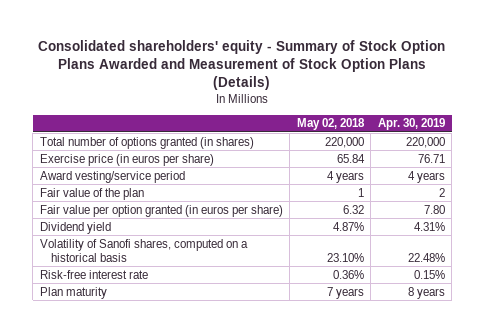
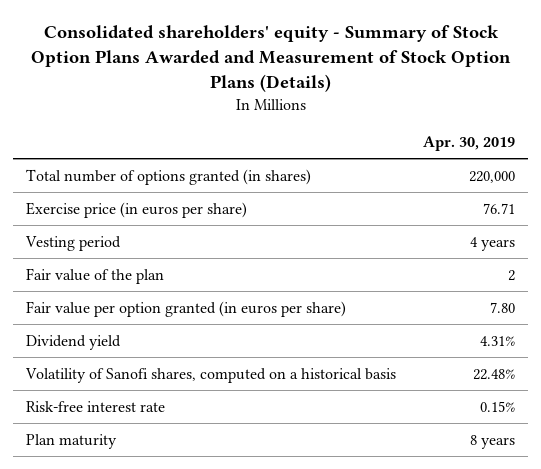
[296,118,365,131] May 02, 2018 -> none
[39,170,185,183] Award vesting/service period -> [25,235,122,251] Vesting period

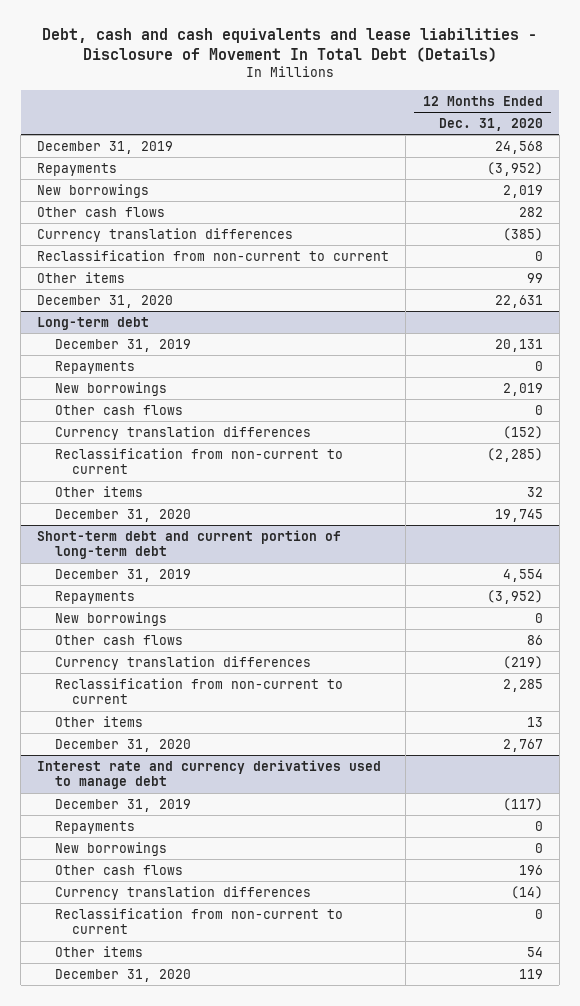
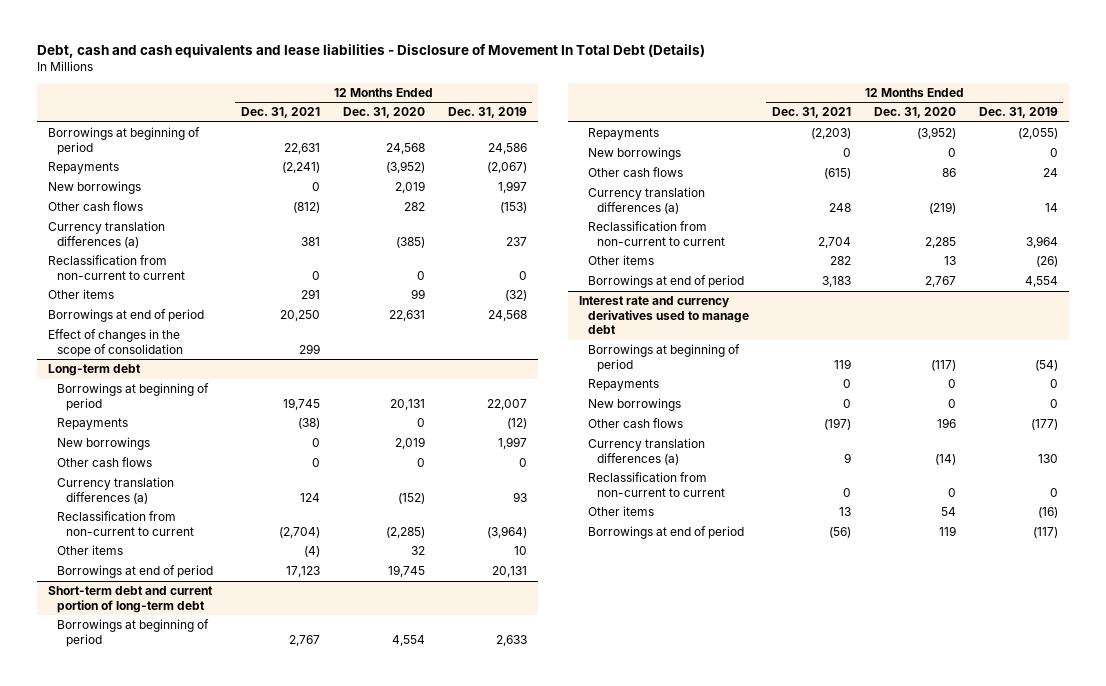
none -> [240,107,320,119] Dec. 31, 2021
none -> [447,107,527,119] Dec. 31, 2019
[37,140,174,154] December 31, 2019 -> [48,127,201,155] Borrowings at beginning of period
[37,227,294,242] Currency translation differences -> [48,221,166,248] Currency translation differences (a)
[37,294,174,308] December 31, 2020 -> [48,309,205,323] Borrowings at end of period
none -> [48,329,184,357] Effect of changes in the scope of consolidation
[54,338,191,352] December 31, 2019 -> [57,383,210,411] Borrowings at beginning of period
[54,425,311,440] Currency translation differences -> [57,477,175,504] Currency translation differences (a)
[54,508,191,522] December 31, 2020 -> [57,565,214,579] Borrowings at end of period
[54,568,191,582] December 31, 2019 -> [57,619,210,647] Borrowings at beginning of period
[54,655,311,670] Currency translation differences -> [587,187,705,214] Currency translation differences (a)
[54,738,191,752] December 31, 2020 -> [587,275,744,289] Borrowings at end of period
[54,798,191,812] December 31, 2019 -> [587,344,740,372] Borrowings at beginning of period
[54,885,311,900] Currency translation differences -> [587,438,705,465] Currency translation differences (a)
[54,968,191,982] December 31, 2020 -> [587,526,744,540] Borrowings at end of period

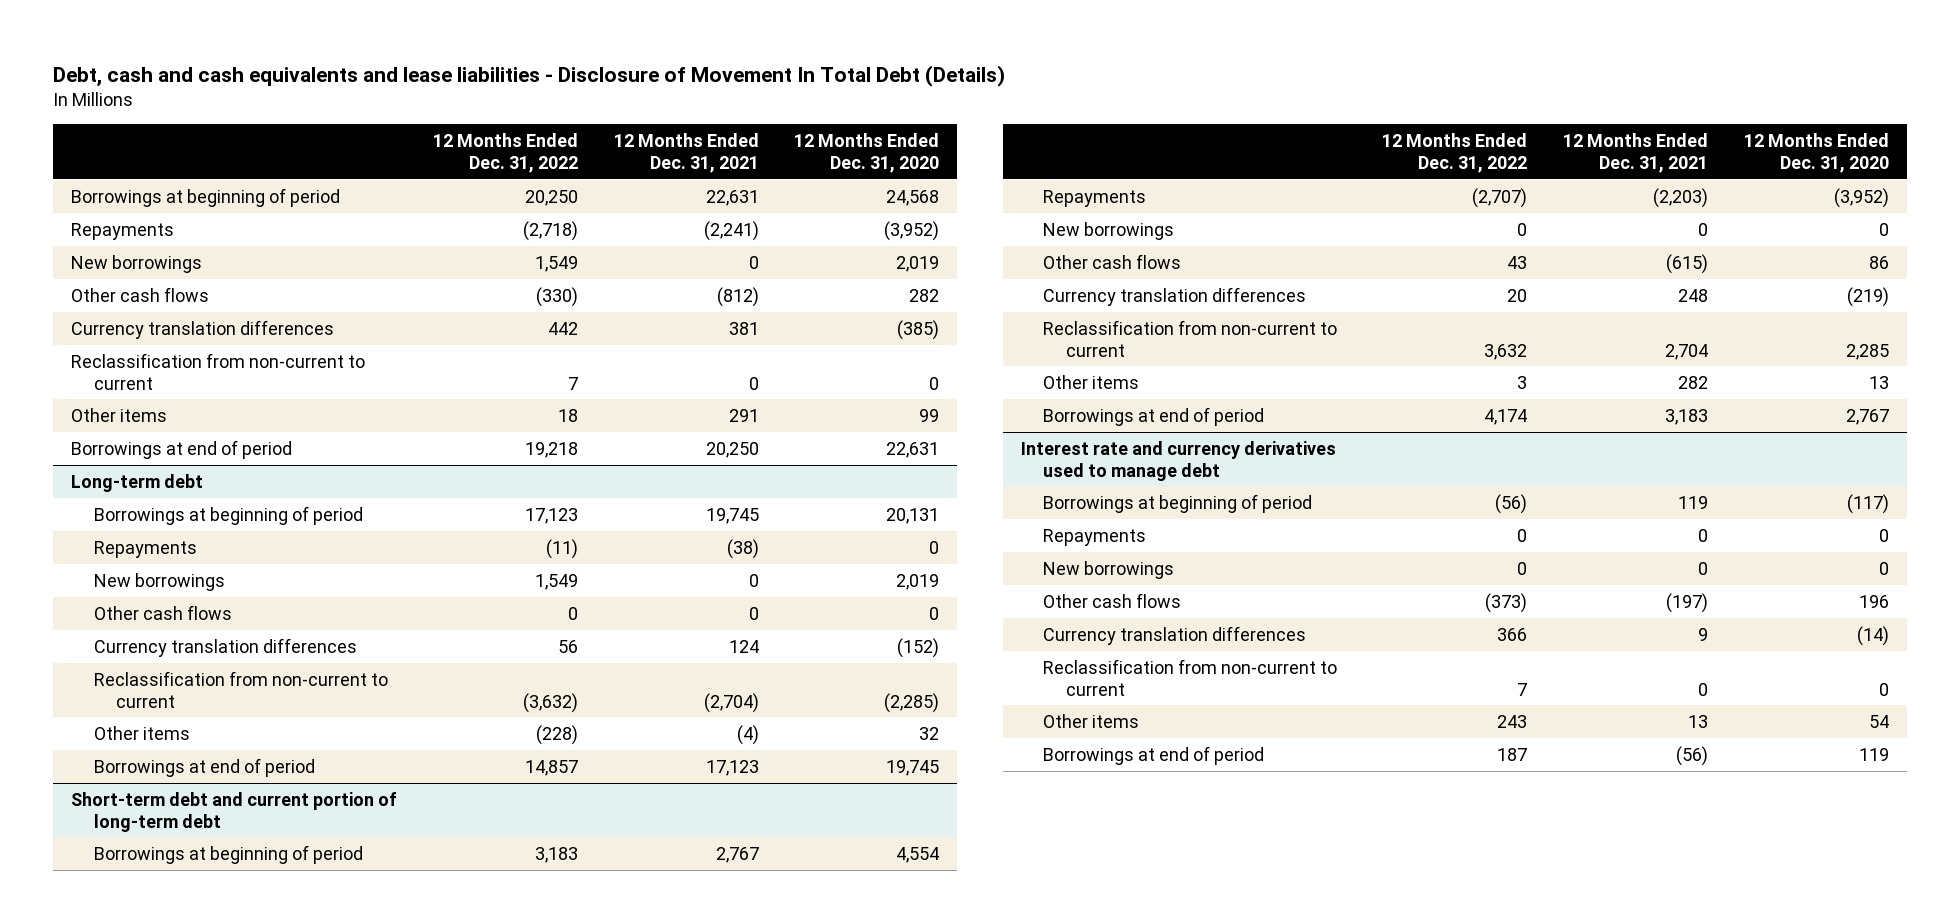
[447,107,527,119] Dec. 31, 2019 -> none
none -> [432,133,578,173] 12 Months Ended Dec. 31, 2022
[48,221,166,248] Currency translation differences (a) -> [71,319,335,339] Currency translation differences
[48,329,184,357] Effect of changes in the scope of consolidation -> none
[57,477,175,504] Currency translation differences (a) -> [93,637,357,657] Currency translation differences
[587,187,705,214] Currency translation differences (a) -> [1043,286,1307,306] Currency translation differences
[587,438,705,465] Currency translation differences (a) -> [1043,625,1307,645] Currency translation differences

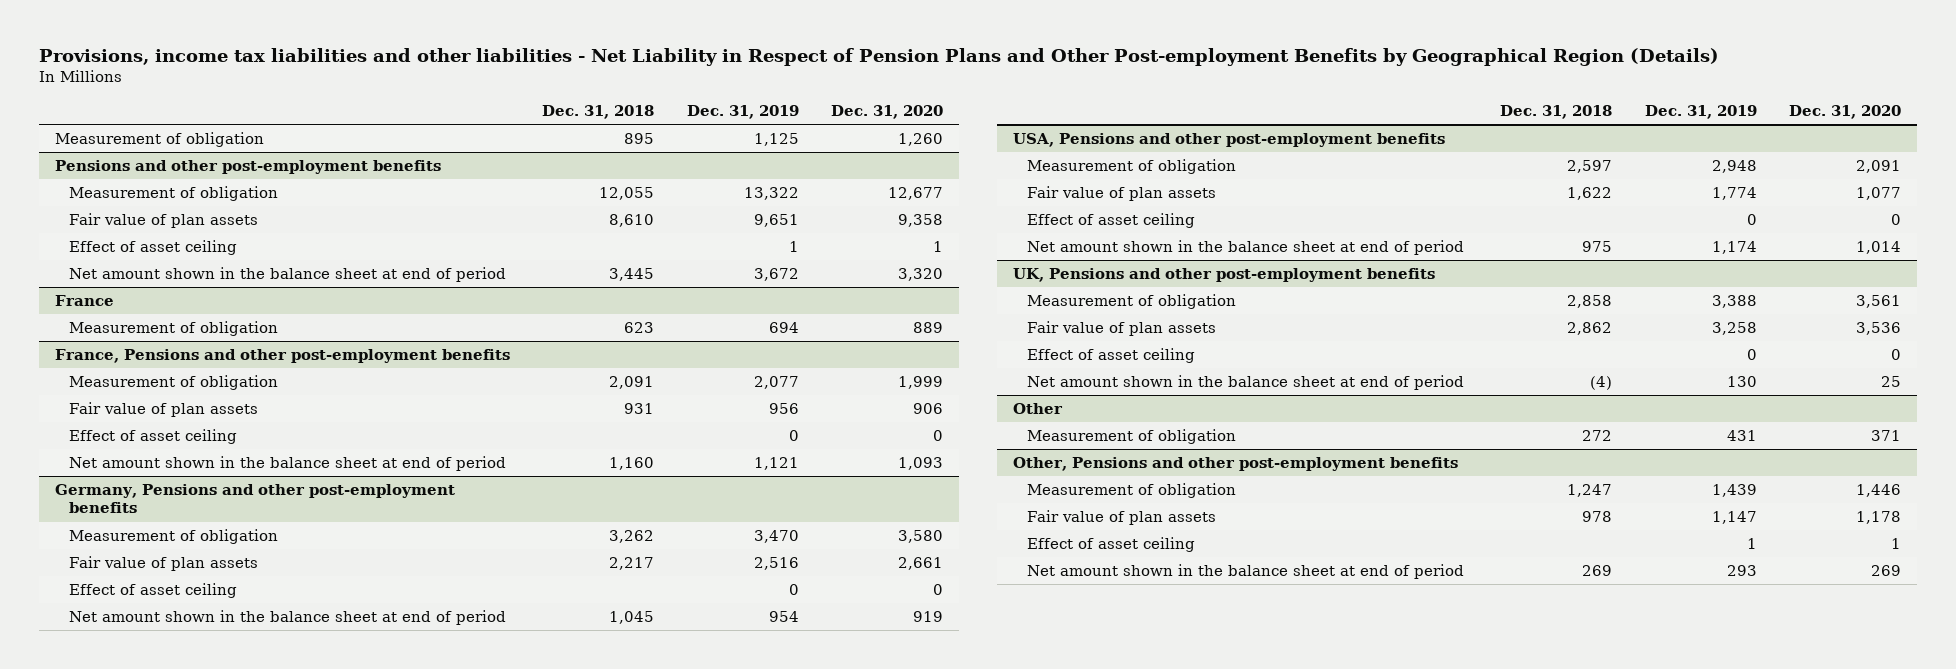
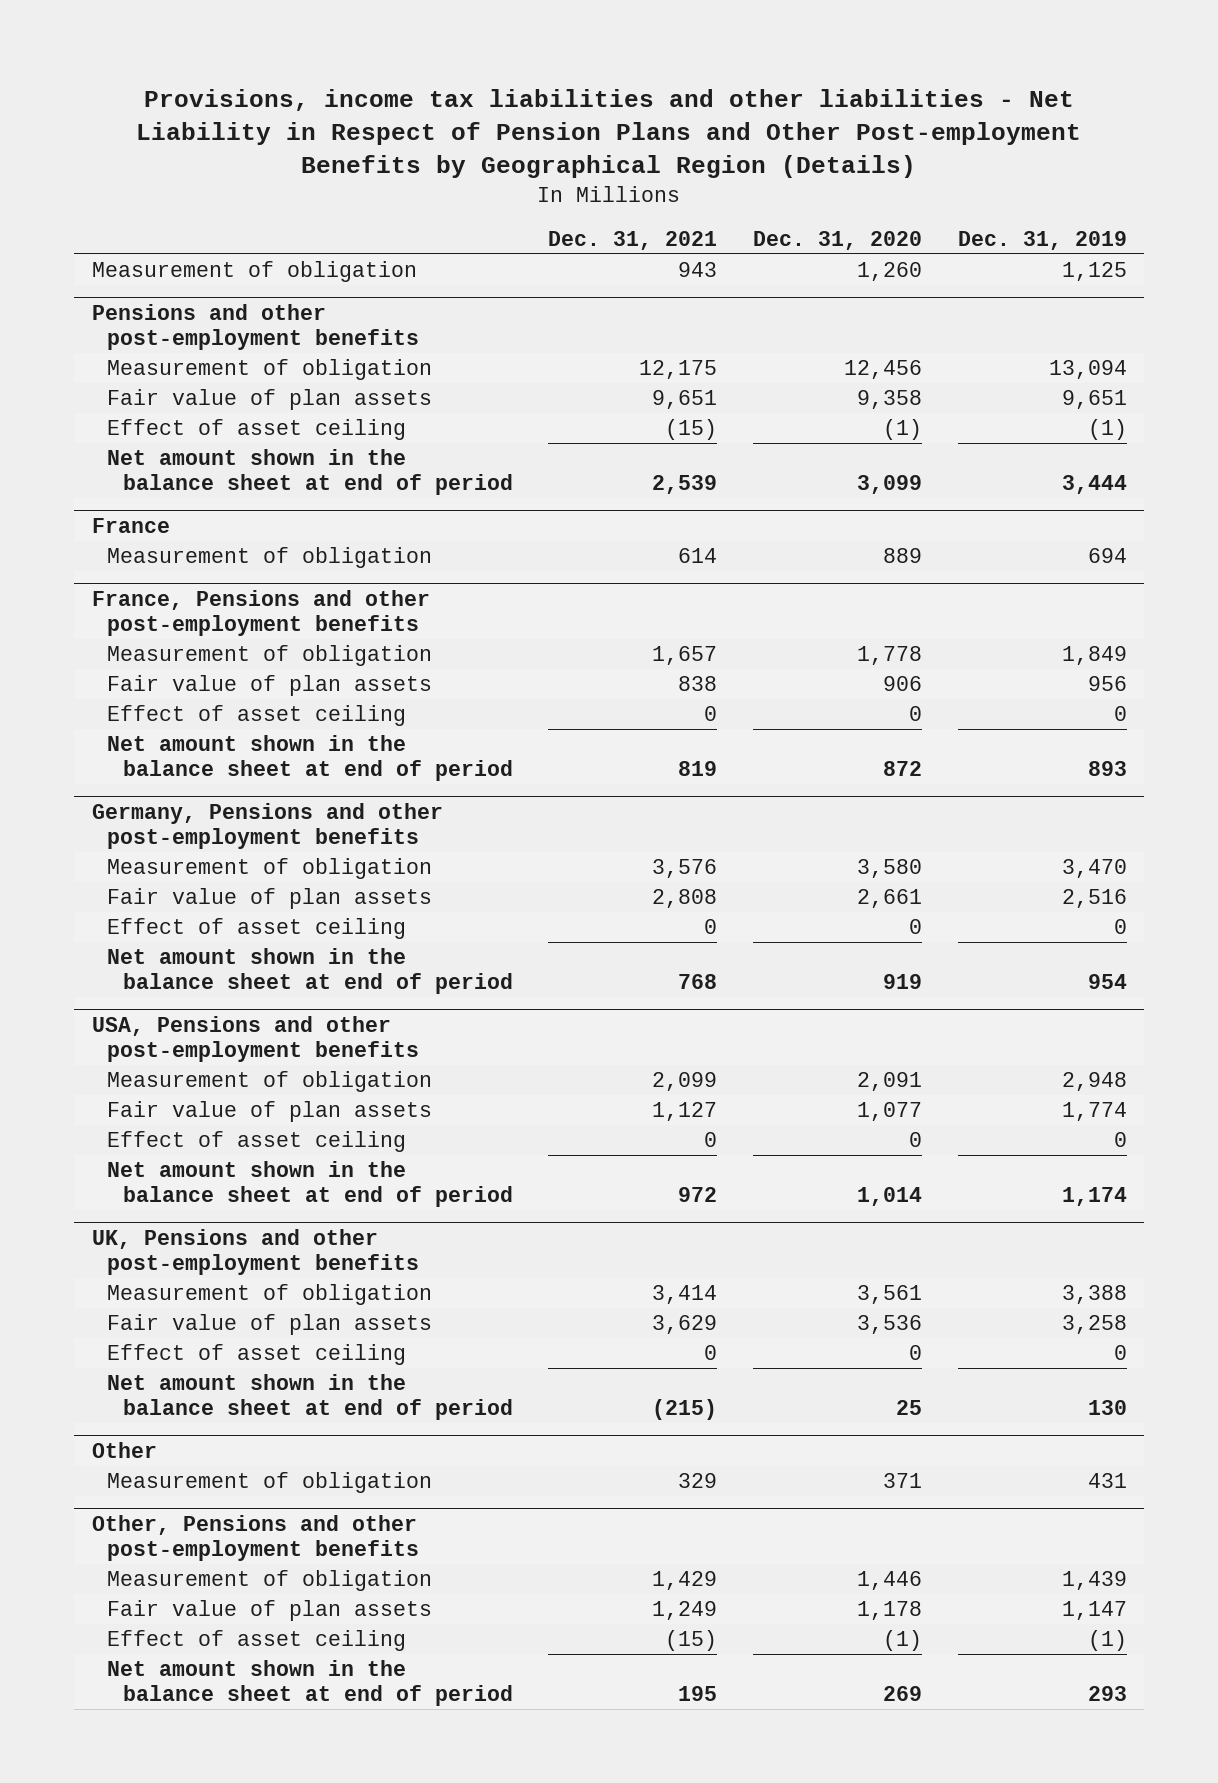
[542,105,655,120] Dec. 31, 2018 -> none
none -> [548,230,718,250] Dec. 31, 2021
[743,186,799,200] 13,322 -> [1048,360,1127,380] 13,094
[888,186,944,200] 12,677 -> [843,360,922,380] 12,456
[788,240,799,252] 1 -> [1087,419,1127,441] (1)
[933,240,944,252] 1 -> [882,419,922,441] (1)
[753,267,799,281] 3,672 -> [1061,475,1127,495] 3,444
[898,267,944,281] 3,320 -> [856,475,922,495] 3,099
[753,375,799,389] 2,077 -> [1061,646,1127,666] 1,849
[898,375,944,389] 1,999 -> [856,646,922,666] 1,778
[753,456,799,470] 1,121 -> [1087,761,1127,777] 893
[898,456,944,470] 1,093 -> [882,761,922,777] 872
[1746,537,1757,549] 1 -> [1087,1630,1127,1652] (1)
[1891,537,1902,549] 1 -> [882,1630,922,1652] (1)

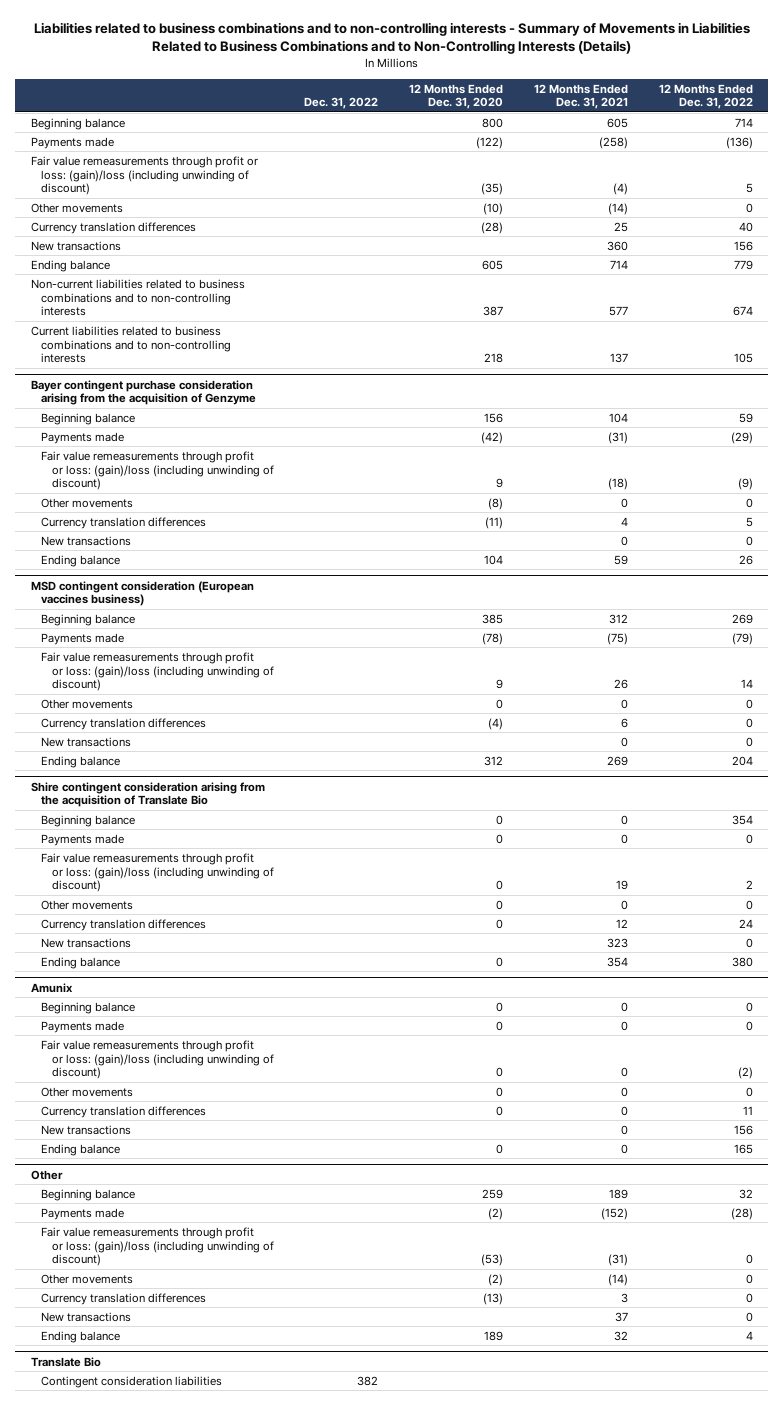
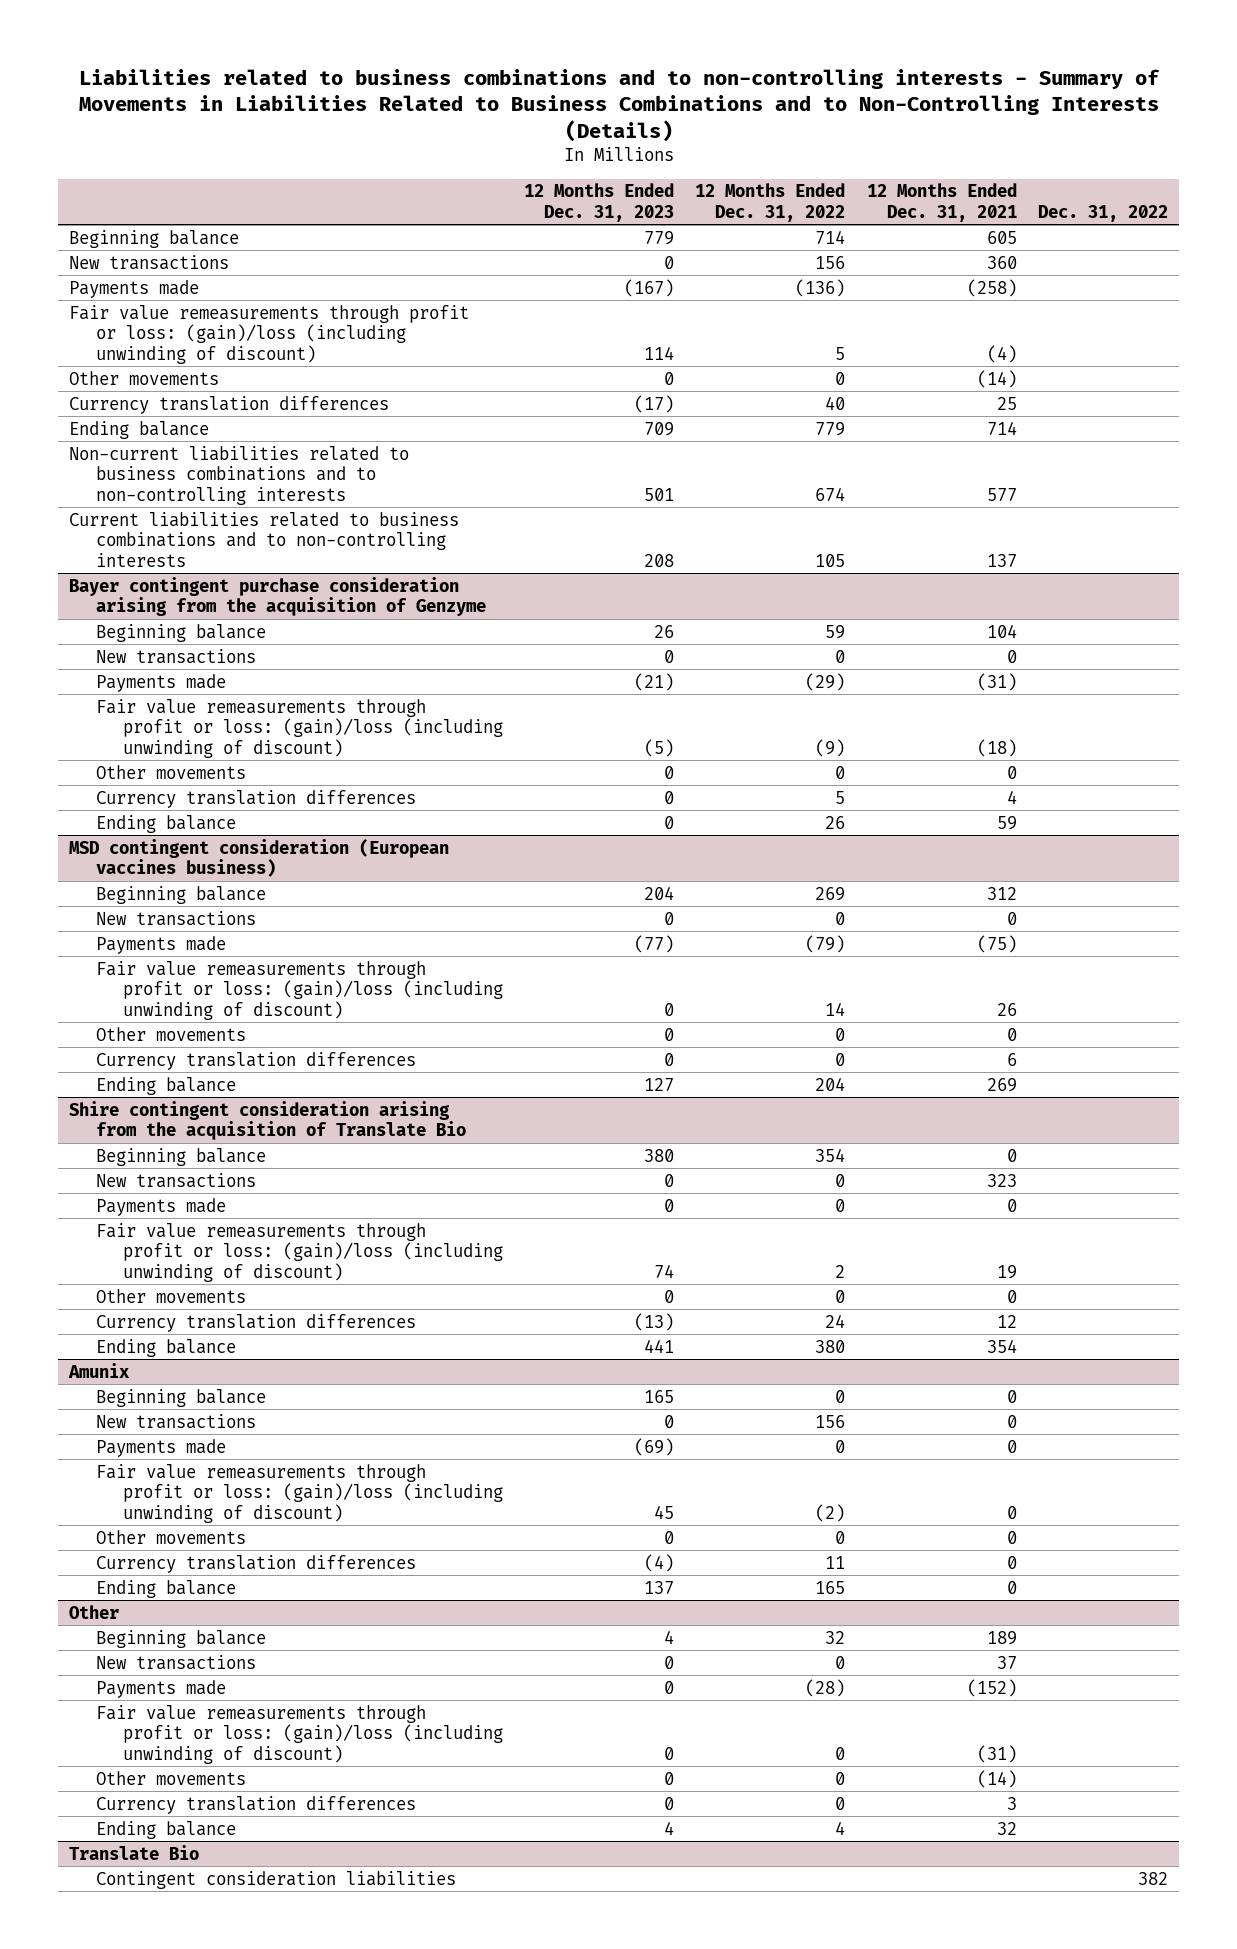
[409,83,504,110] 12 Months Ended Dec. 31, 2020 -> none
none -> [524,183,675,222] 12 Months Ended Dec. 31, 2023
[30,240,121,251] New transactions -> [68,254,229,270] New transactions
[41,535,132,546] New transactions -> [95,648,256,664] New transactions
[41,736,132,747] New transactions -> [95,910,256,926] New transactions
[41,937,132,948] New transactions -> [95,1172,256,1188] New transactions
[41,1124,132,1135] New transactions -> [95,1413,256,1429] New transactions
[41,1311,132,1322] New transactions -> [95,1654,256,1670] New transactions

